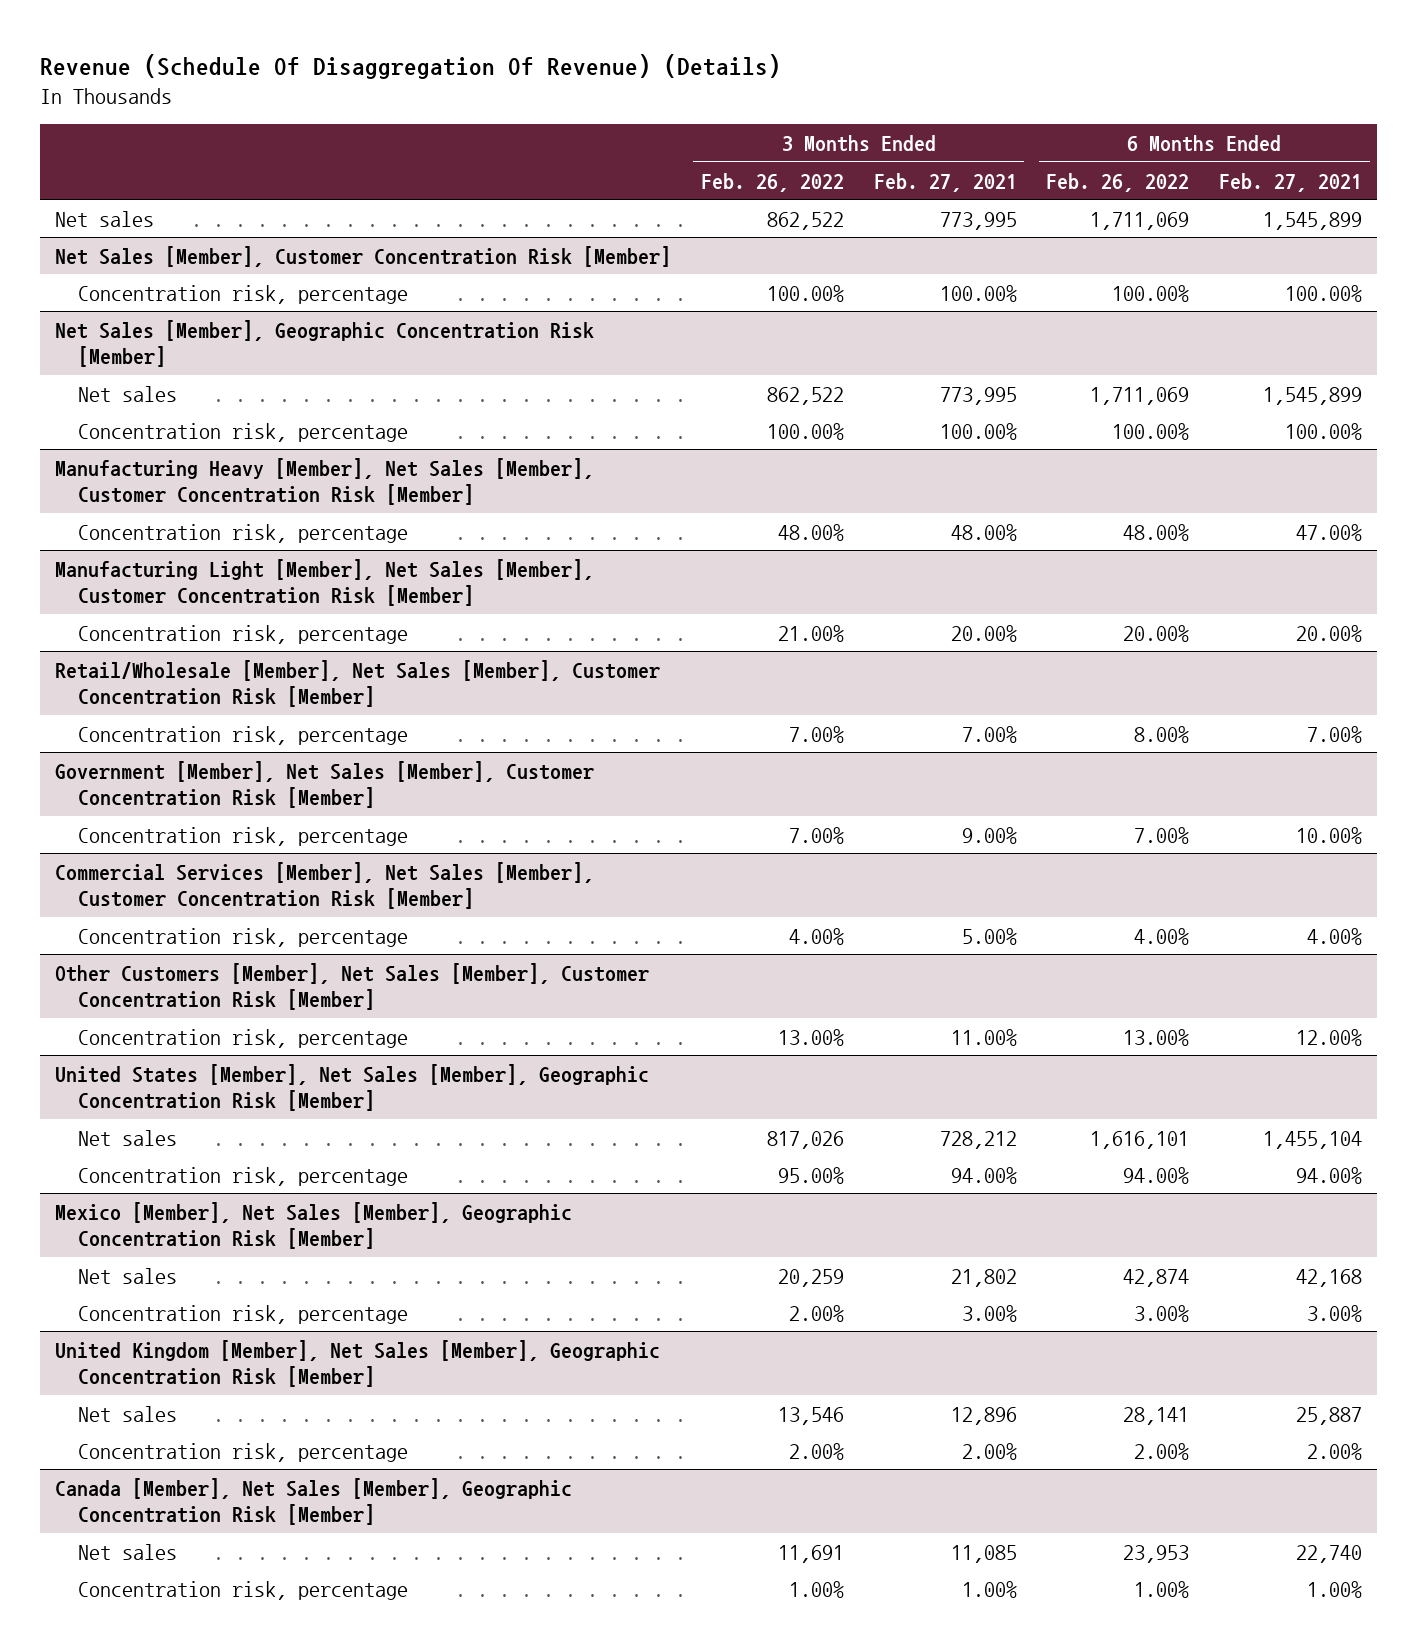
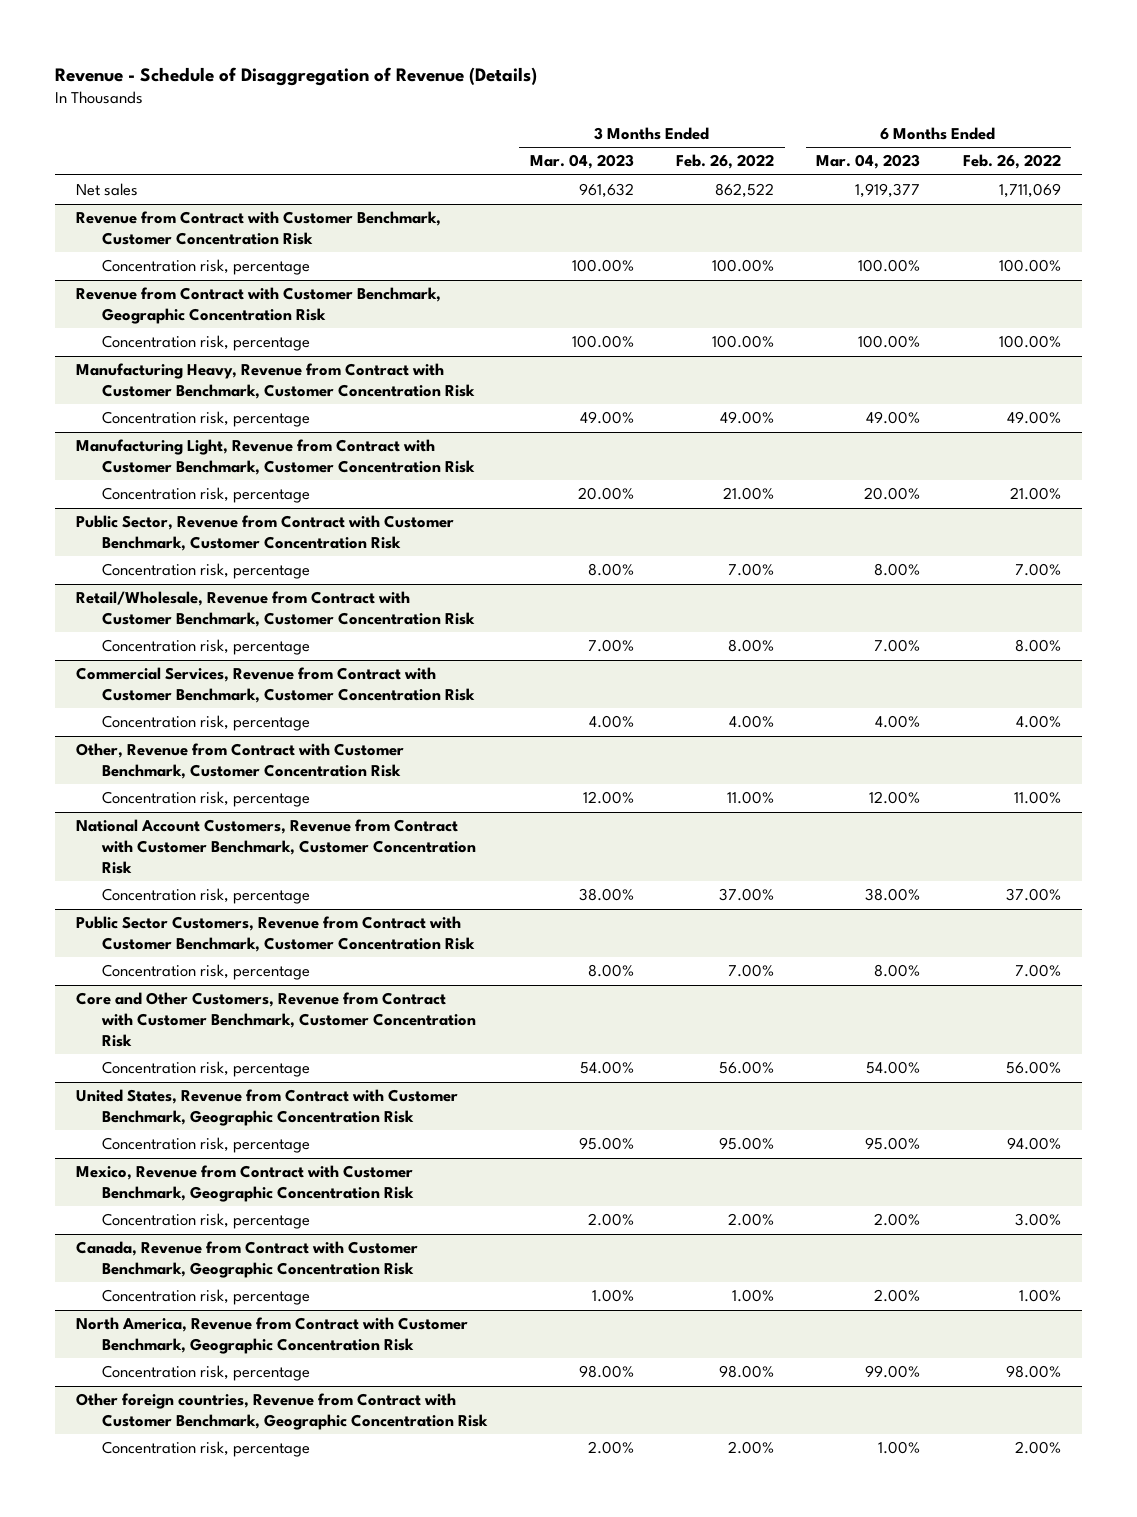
[40,53,782,79] Revenue (Schedule Of Disaggregation Of Revenue) (Details) -> [55,66,538,86] Revenue - Schedule of Disaggregation of Revenue (Details)
[873,172,1017,192] Feb. 27, 2021 -> none
[1219,172,1363,192] Feb. 27, 2021 -> none
none -> [529,154,634,170] Mar. 04, 2023
none -> [816,154,921,170] Mar. 04, 2023
[55,245,672,267] Net Sales [Member], Customer Concentration Risk [Member] -> none
none -> [76,211,442,246] Revenue from Contract with Customer Benchmark, Customer Concentration Risk
[55,319,595,367] Net Sales [Member], Geographic Concentration Risk [Member] -> none
[77,385,177,402] Net sales -> none
none -> [76,287,442,325] Revenue from Contract with Customer Benchmark, Geographic Concentration Risk
[55,457,595,505] Manufacturing Heavy [Member], Net Sales [Member], Customer Concentration Risk [Member] -> none
[55,558,595,606] Manufacturing Light [Member], Net Sales [Member], Customer Concentration Risk [Member] -> none
[55,659,661,707] Retail/Wholesale [Member], Net Sales [Member], Customer Concentration Risk [Member] -> none
[77,725,408,745] Concentration risk, percentage -> none
[55,760,595,808] Government [Member], Net Sales [Member], Customer Concentration Risk [Member] -> none
none -> [76,363,476,400] Manufacturing Heavy, Revenue from Contract with Customer Benchmark, Customer Concentration Risk
[777,523,844,541] 48.00% -> [719,411,774,425] 49.00%
[1123,523,1190,541] 48.00% -> [1006,411,1061,425] 49.00%
none -> [76,439,476,476] Manufacturing Light, Revenue from Contract with Customer Benchmark, Customer Concentration Risk
[1123,624,1190,642] 20.00% -> [1009,487,1061,501] 21.00%
none -> [76,515,455,552] Public Sector, Revenue from Contract with Customer Benchmark, Customer Concentration Risk
[55,861,595,909] Commercial Services [Member], Net Sales [Member], Customer Concentration Risk [Member] -> none
none -> [76,591,476,628] Retail/Wholesale, Revenue from Contract with Customer Benchmark, Customer Concentration Risk
none -> [102,639,311,656] Concentration risk, percentage
none -> [76,667,476,704] Commercial Services, Revenue from Contract with Customer Benchmark, Customer Concentration Risk
[55,962,650,1010] Other Customers [Member], Net Sales [Member], Customer Concentration Risk [Member] -> none
[55,1063,650,1111] United States [Member], Net Sales [Member], Geographic Concentration Risk [Member] -> none
[77,1129,177,1146] Net sales -> none
none -> [76,743,405,780] Other, Revenue from Contract with Customer Benchmark, Customer Concentration Risk
[777,1028,844,1046] 13.00% -> [726,791,774,805] 11.00%
[1123,1028,1190,1046] 13.00% -> [1013,791,1061,805] 11.00%
none -> [76,819,477,874] National Account Customers, Revenue from Contract with Customer Benchmark, Customer Concentration Risk
none -> [102,888,311,905] Concentration risk, percentage
none -> [76,916,476,953] Public Sector Customers, Revenue from Contract with Customer Benchmark, Customer Concentration Risk
none -> [102,964,311,981] Concentration risk, percentage
none -> [76,992,477,1047] Core and Other Customers, Revenue from Contract with Customer Benchmark, Customer Concentration Risk
none -> [102,1061,311,1078] Concentration risk, percentage
none -> [76,1089,459,1127] United States, Revenue from Contract with Customer Benchmark, Geographic Concentration Risk
[55,1201,573,1249] Mexico [Member], Net Sales [Member], Geographic Concentration Risk [Member] -> none
[77,1267,177,1284] Net sales -> none
none -> [76,1165,415,1203] Mexico, Revenue from Contract with Customer Benchmark, Geographic Concentration Risk
[55,1339,661,1387] United Kingdom [Member], Net Sales [Member], Geographic Concentration Risk [Member] -> none
[77,1405,177,1422] Net sales -> none
[77,1442,408,1462] Concentration risk, percentage -> none
[55,1477,573,1525] Canada [Member], Net Sales [Member], Geographic Concentration Risk [Member] -> none
[77,1543,177,1560] Net sales -> none
none -> [76,1241,419,1279] Canada, Revenue from Contract with Customer Benchmark, Geographic Concentration Risk
none -> [76,1317,469,1355] North America, Revenue from Contract with Customer Benchmark, Geographic Concentration Risk
none -> [102,1365,311,1382] Concentration risk, percentage
none -> [76,1393,489,1431] Other foreign countries, Revenue from Contract with Customer Benchmark, Geographic Concentration Risk
none -> [102,1441,311,1458] Concentration risk, percentage

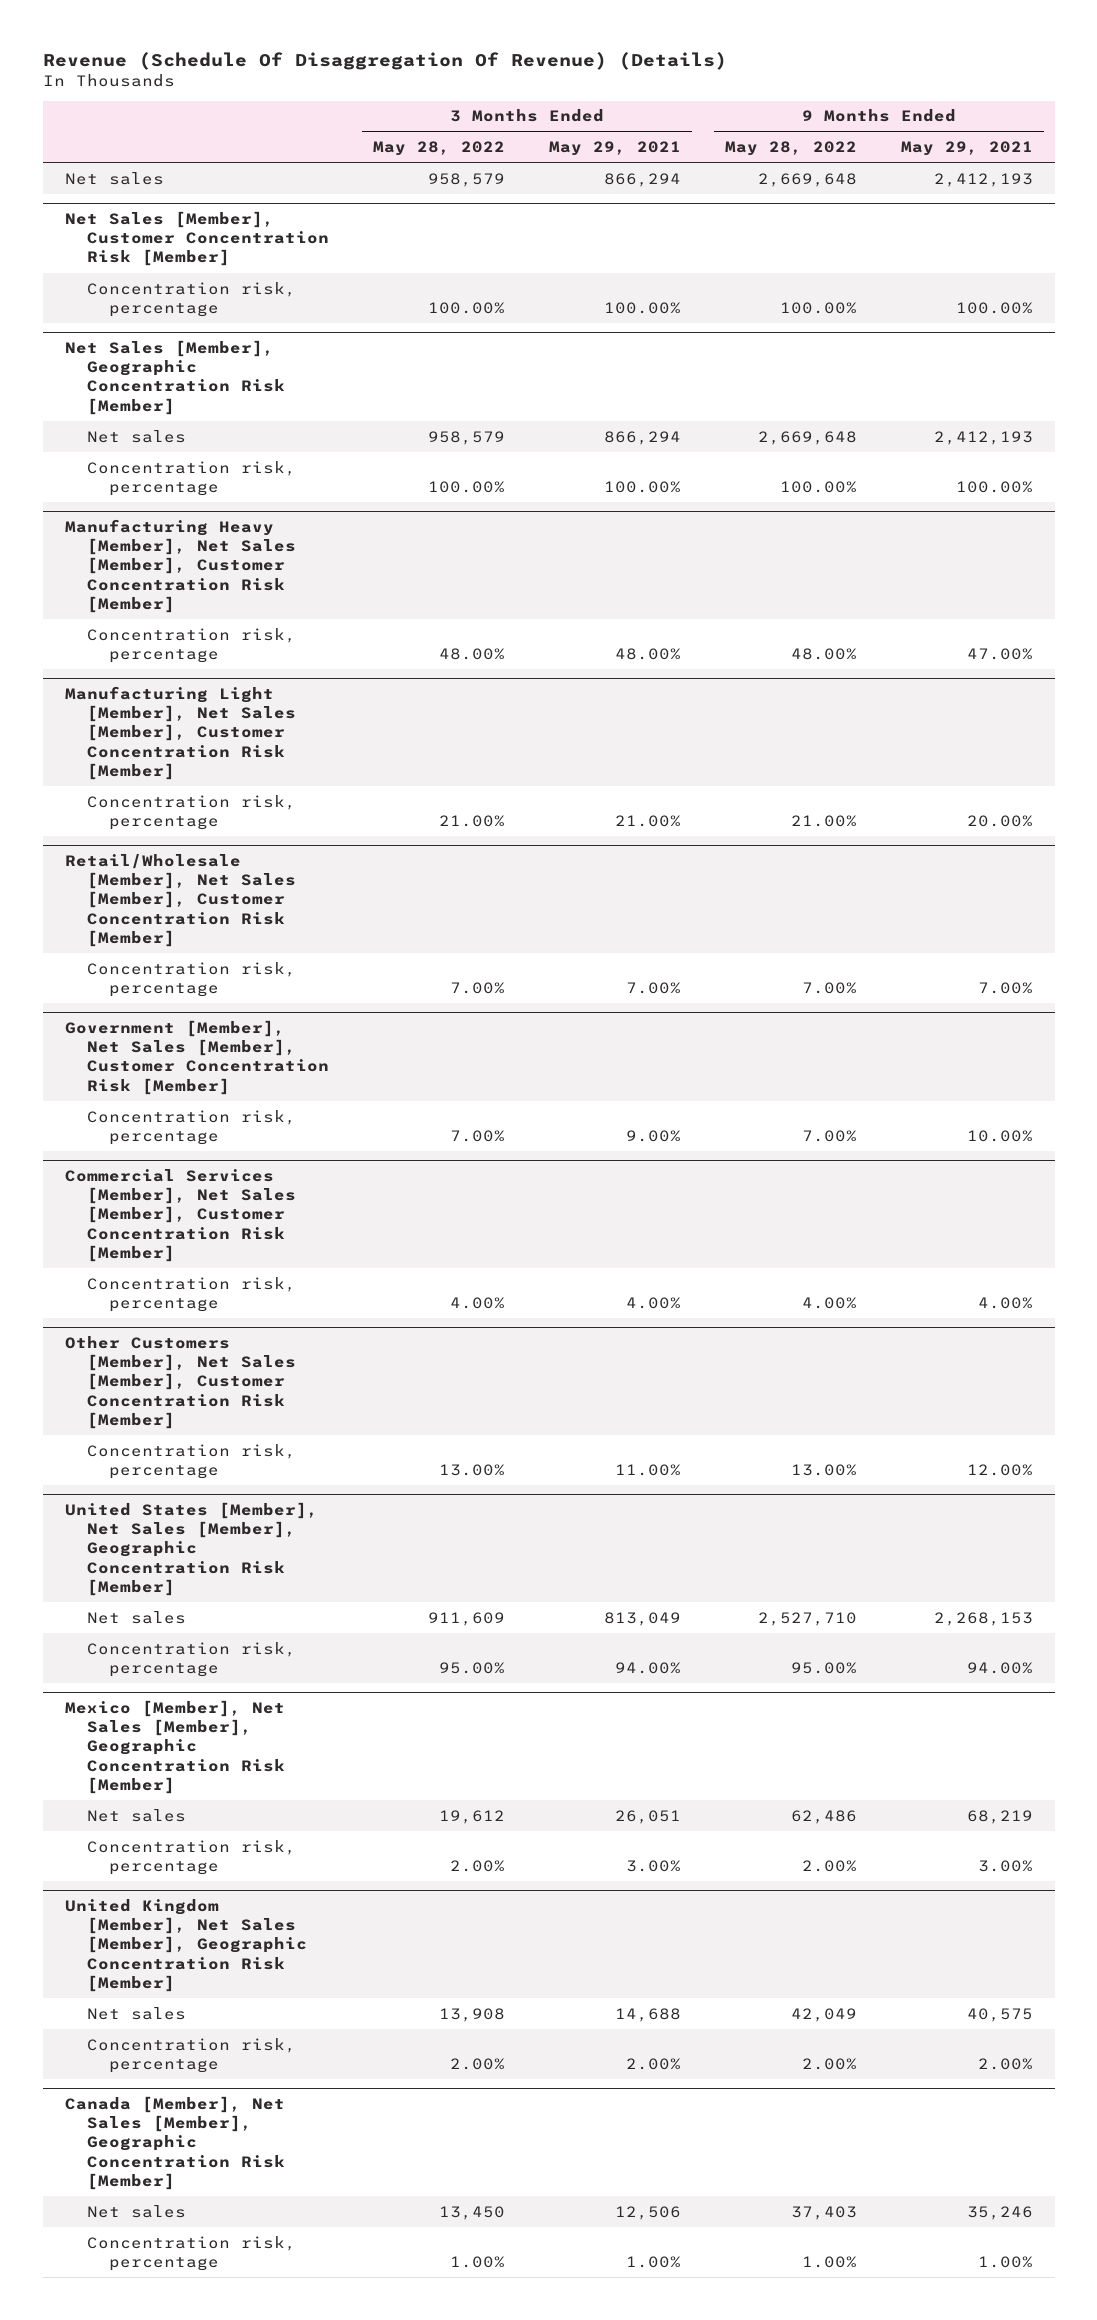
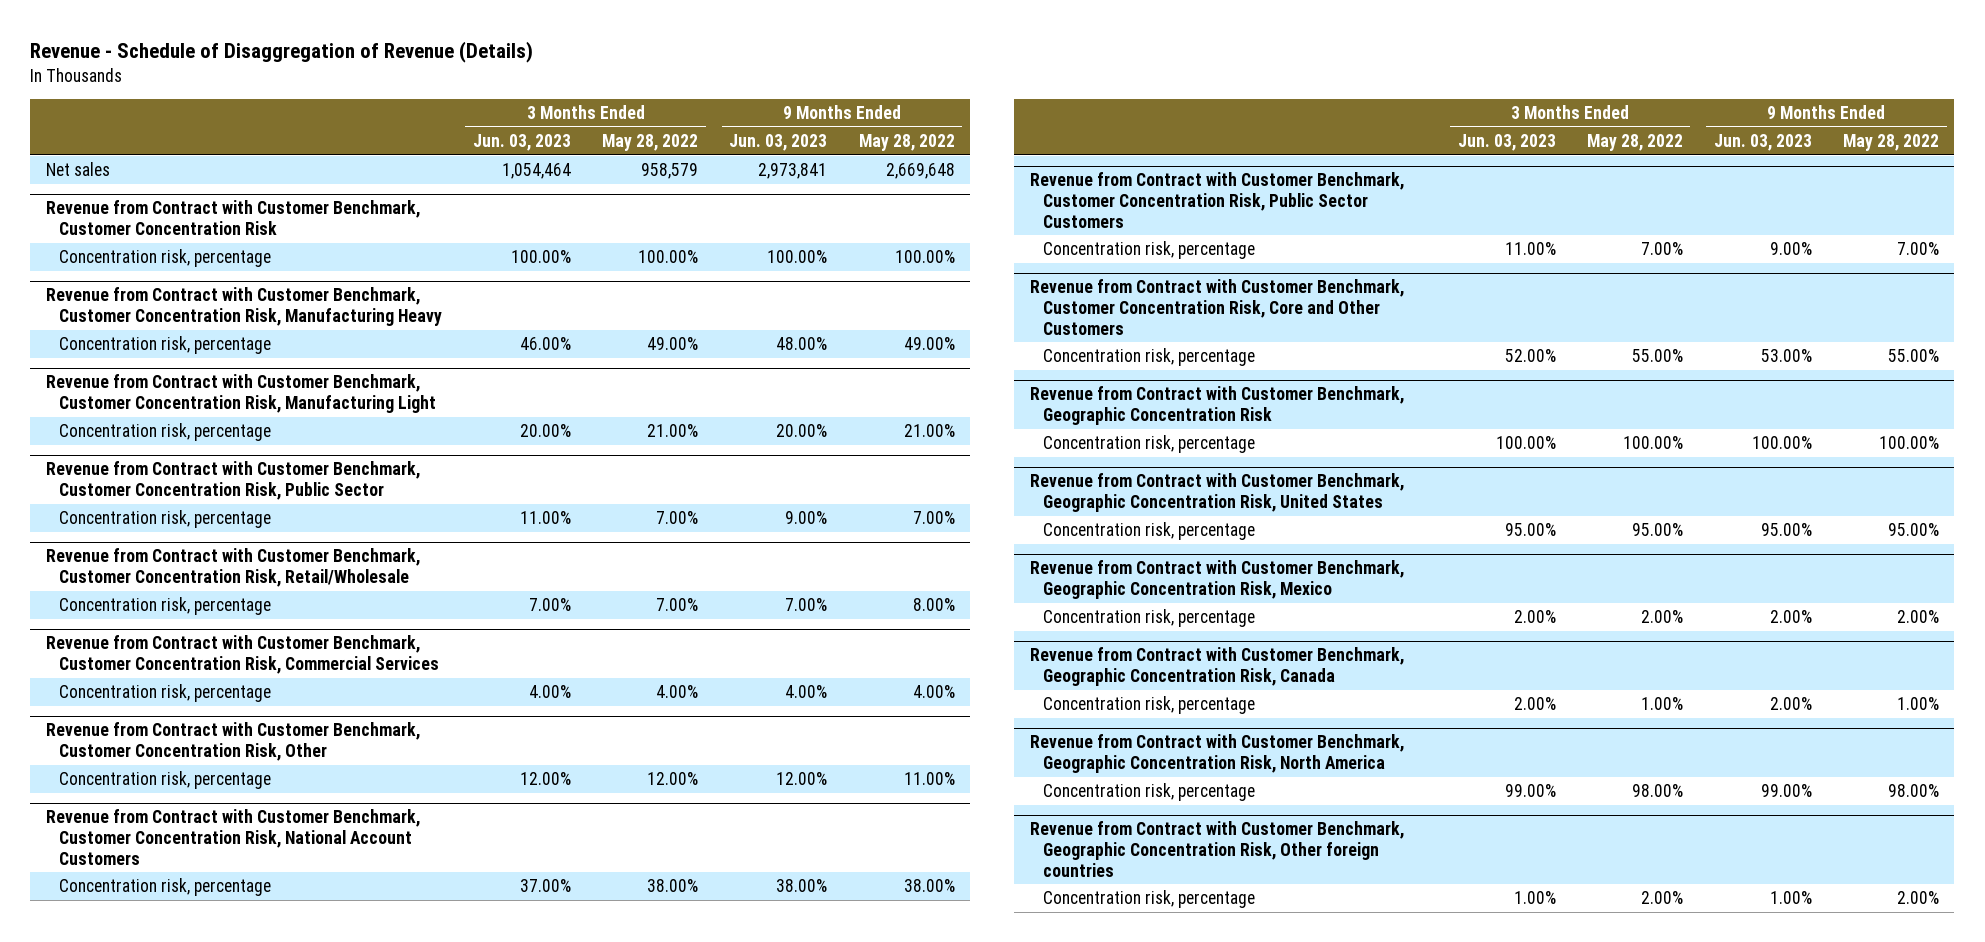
[42,51,727,70] Revenue (Schedule Of Disaggregation Of Revenue) (Details) -> [30,40,534,63] Revenue - Schedule of Disaggregation of Revenue (Details)
[548,141,681,157] May 29, 2021 -> none
[900,141,1033,157] May 29, 2021 -> none
none -> [473,134,572,152] Jun. 03, 2023
none -> [729,134,828,152] Jun. 03, 2023
[64,211,329,267] Net Sales [Member], Customer Concentration Risk [Member] -> none
[86,281,296,317] Concentration risk, percentage -> none
[64,340,285,415] Net Sales [Member], Geographic Concentration Risk [Member] -> none
[86,429,186,443] Net sales -> none
none -> [45,200,420,236] Revenue from Contract with Customer Benchmark, Customer Concentration Risk
[64,519,296,613] Manufacturing Heavy [Member], Net Sales [Member], Customer Concentration Risk [Member] -> none
[64,686,296,780] Manufacturing Light [Member], Net Sales [Member], Customer Concentration Risk [Member] -> none
none -> [45,287,443,327] Revenue from Contract with Customer Benchmark, Customer Concentration Risk, Manufacturing Heavy
[438,647,505,660] 48.00% -> [647,337,699,351] 49.00%
[790,647,857,660] 48.00% -> [903,337,955,351] 49.00%
none -> [45,374,437,414] Revenue from Contract with Customer Benchmark, Customer Concentration Risk, Manufacturing Light
[64,854,296,947] Retail/Wholesale [Member], Net Sales [Member], Customer Concentration Risk [Member] -> none
[86,961,296,997] Concentration risk, percentage -> none
[64,1020,329,1095] Government [Member], Net Sales [Member], Customer Concentration Risk [Member] -> none
none -> [45,461,420,501] Revenue from Contract with Customer Benchmark, Customer Concentration Risk, Public Sector
[64,1169,296,1262] Commercial Services [Member], Net Sales [Member], Customer Concentration Risk [Member] -> none
none -> [45,548,420,588] Revenue from Contract with Customer Benchmark, Customer Concentration Risk, Retail/Wholesale
none -> [59,597,272,616] Concentration risk, percentage
none -> [45,635,440,675] Revenue from Contract with Customer Benchmark, Customer Concentration Risk, Commercial Services
[64,1336,296,1429] Other Customers [Member], Net Sales [Member], Customer Concentration Risk [Member] -> none
[64,1502,318,1596] United States [Member], Net Sales [Member], Geographic Concentration Risk [Member] -> none
[86,1610,186,1624] Net sales -> none
none -> [45,722,420,762] Revenue from Contract with Customer Benchmark, Customer Concentration Risk, Other
[438,1463,505,1476] 13.00% -> [647,772,699,786] 12.00%
[790,1463,857,1476] 13.00% -> [903,772,955,786] 11.00%
none -> [45,809,420,865] Revenue from Contract with Customer Benchmark, Customer Concentration Risk, National Account Customers
none -> [59,878,272,897] Concentration risk, percentage
none -> [1030,172,1405,228] Revenue from Contract with Customer Benchmark, Customer Concentration Risk, Public Sector Customers
none -> [1043,241,1256,260] Concentration risk, percentage
none -> [1030,279,1405,335] Revenue from Contract with Customer Benchmark, Customer Concentration Risk, Core and Other Customers
none -> [1043,348,1256,367] Concentration risk, percentage
none -> [1030,386,1405,426] Revenue from Contract with Customer Benchmark, Geographic Concentration Risk
none -> [1043,435,1256,454] Concentration risk, percentage
none -> [1030,473,1405,513] Revenue from Contract with Customer Benchmark, Geographic Concentration Risk, United States
[64,1700,285,1794] Mexico [Member], Net Sales [Member], Geographic Concentration Risk [Member] -> none
[86,1808,186,1822] Net sales -> none
[86,1839,296,1875] Concentration risk, percentage -> none
[64,1899,307,1992] United Kingdom [Member], Net Sales [Member], Geographic Concentration Risk [Member] -> none
[86,2006,186,2020] Net sales -> none
none -> [1030,560,1405,600] Revenue from Contract with Customer Benchmark, Geographic Concentration Risk, Mexico
[64,2096,285,2190] Canada [Member], Net Sales [Member], Geographic Concentration Risk [Member] -> none
[86,2204,186,2218] Net sales -> none
none -> [1030,647,1405,687] Revenue from Contract with Customer Benchmark, Geographic Concentration Risk, Canada
none -> [1030,734,1405,774] Revenue from Contract with Customer Benchmark, Geographic Concentration Risk, North America
none -> [1043,783,1256,802] Concentration risk, percentage
none -> [1030,821,1405,877] Revenue from Contract with Customer Benchmark, Geographic Concentration Risk, Other foreign countries
none -> [1043,890,1256,909] Concentration risk, percentage

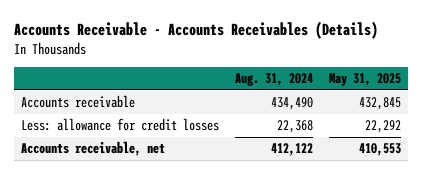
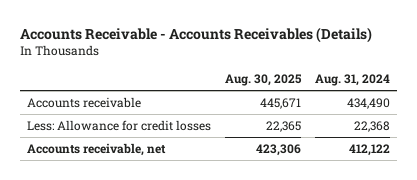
[328,73,401,87] May 31, 2025 -> none
none -> [224,73,302,86] Aug. 30, 2025
[21,118,220,132] Less: allowance for credit losses -> [27,119,212,131] Less: Allowance for credit losses

